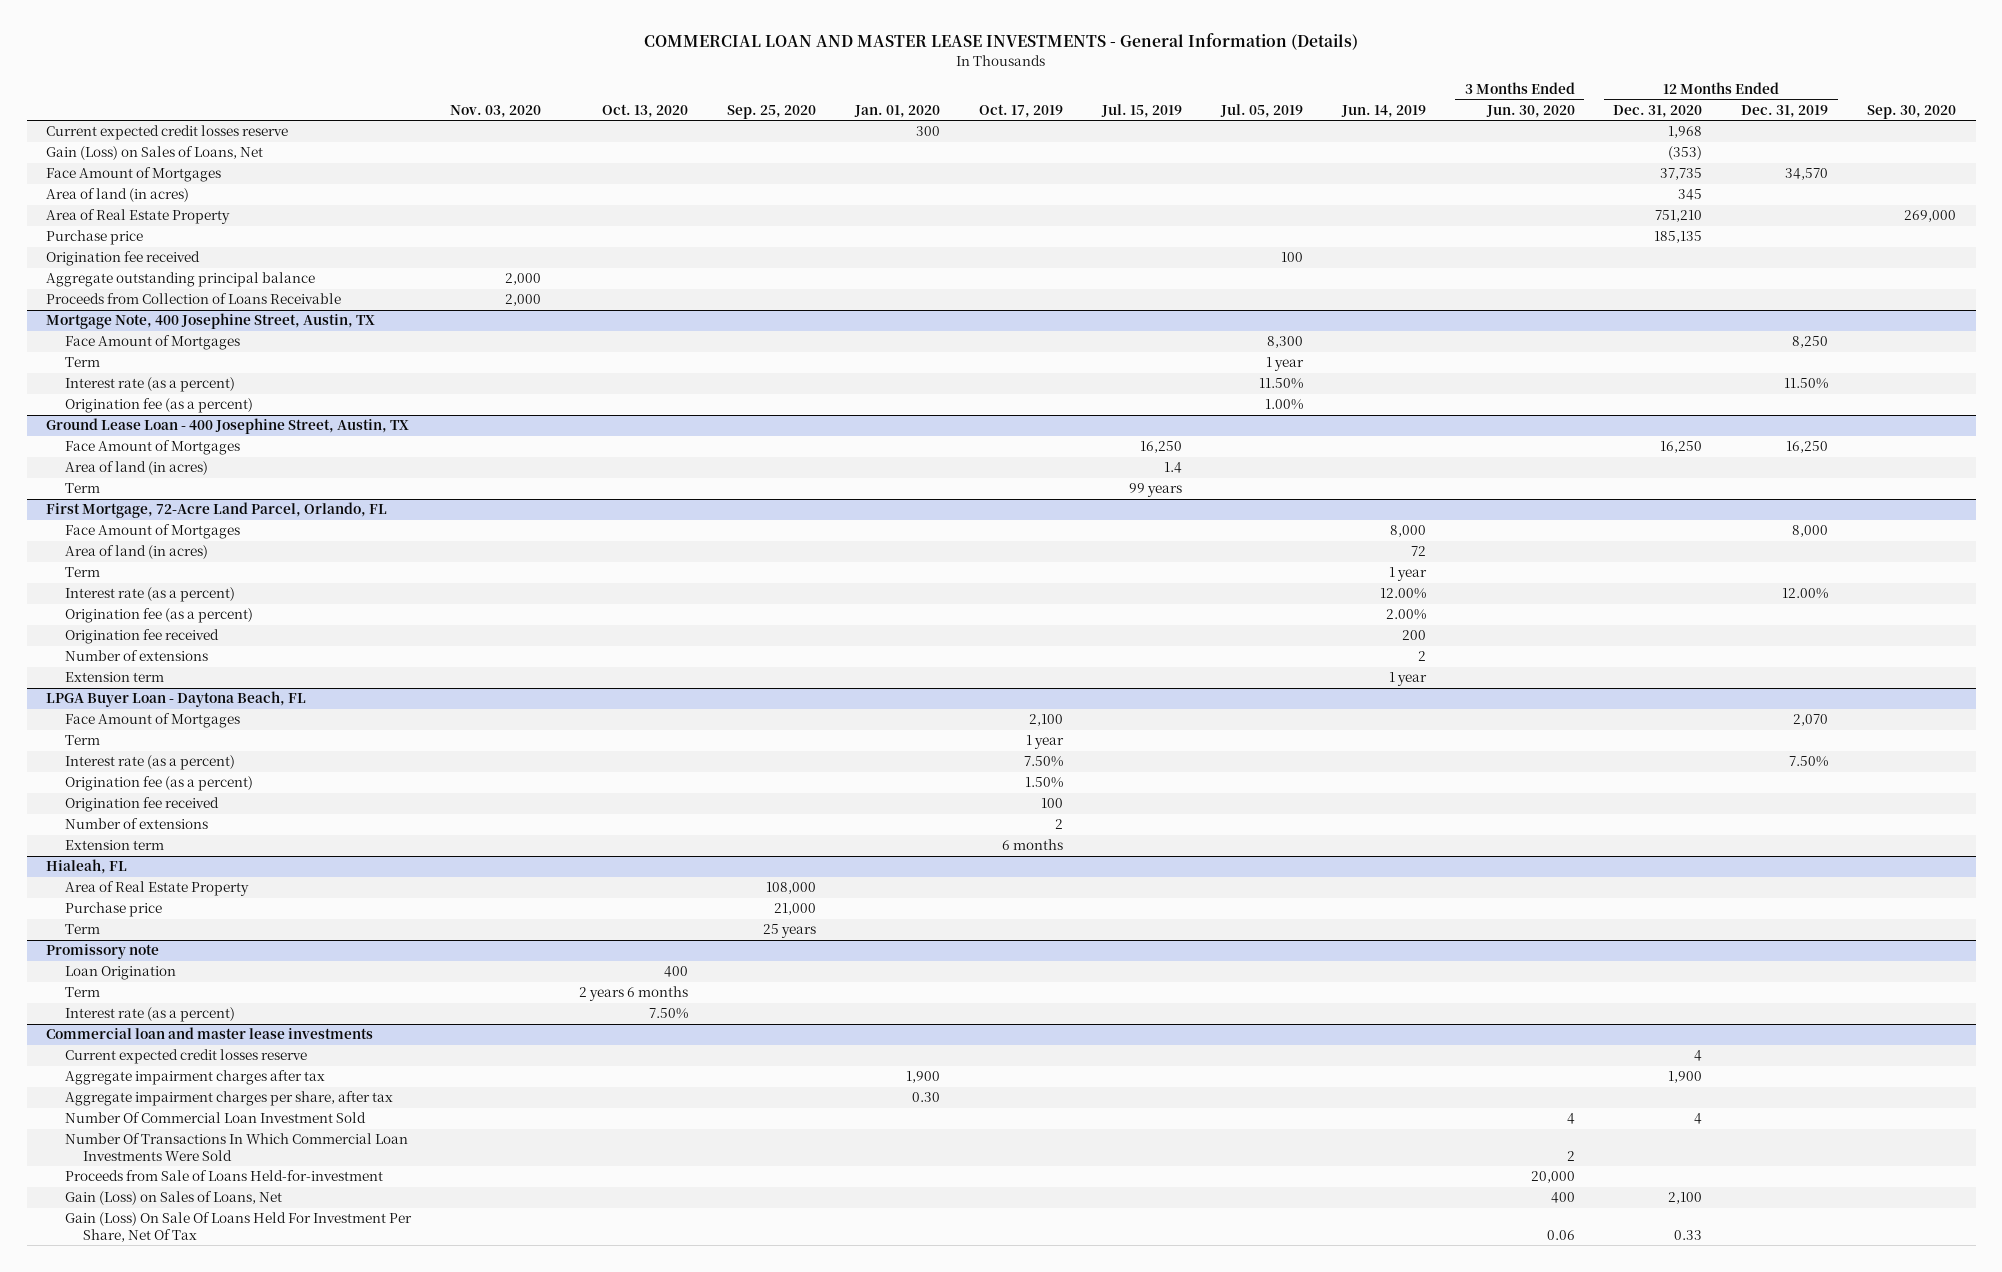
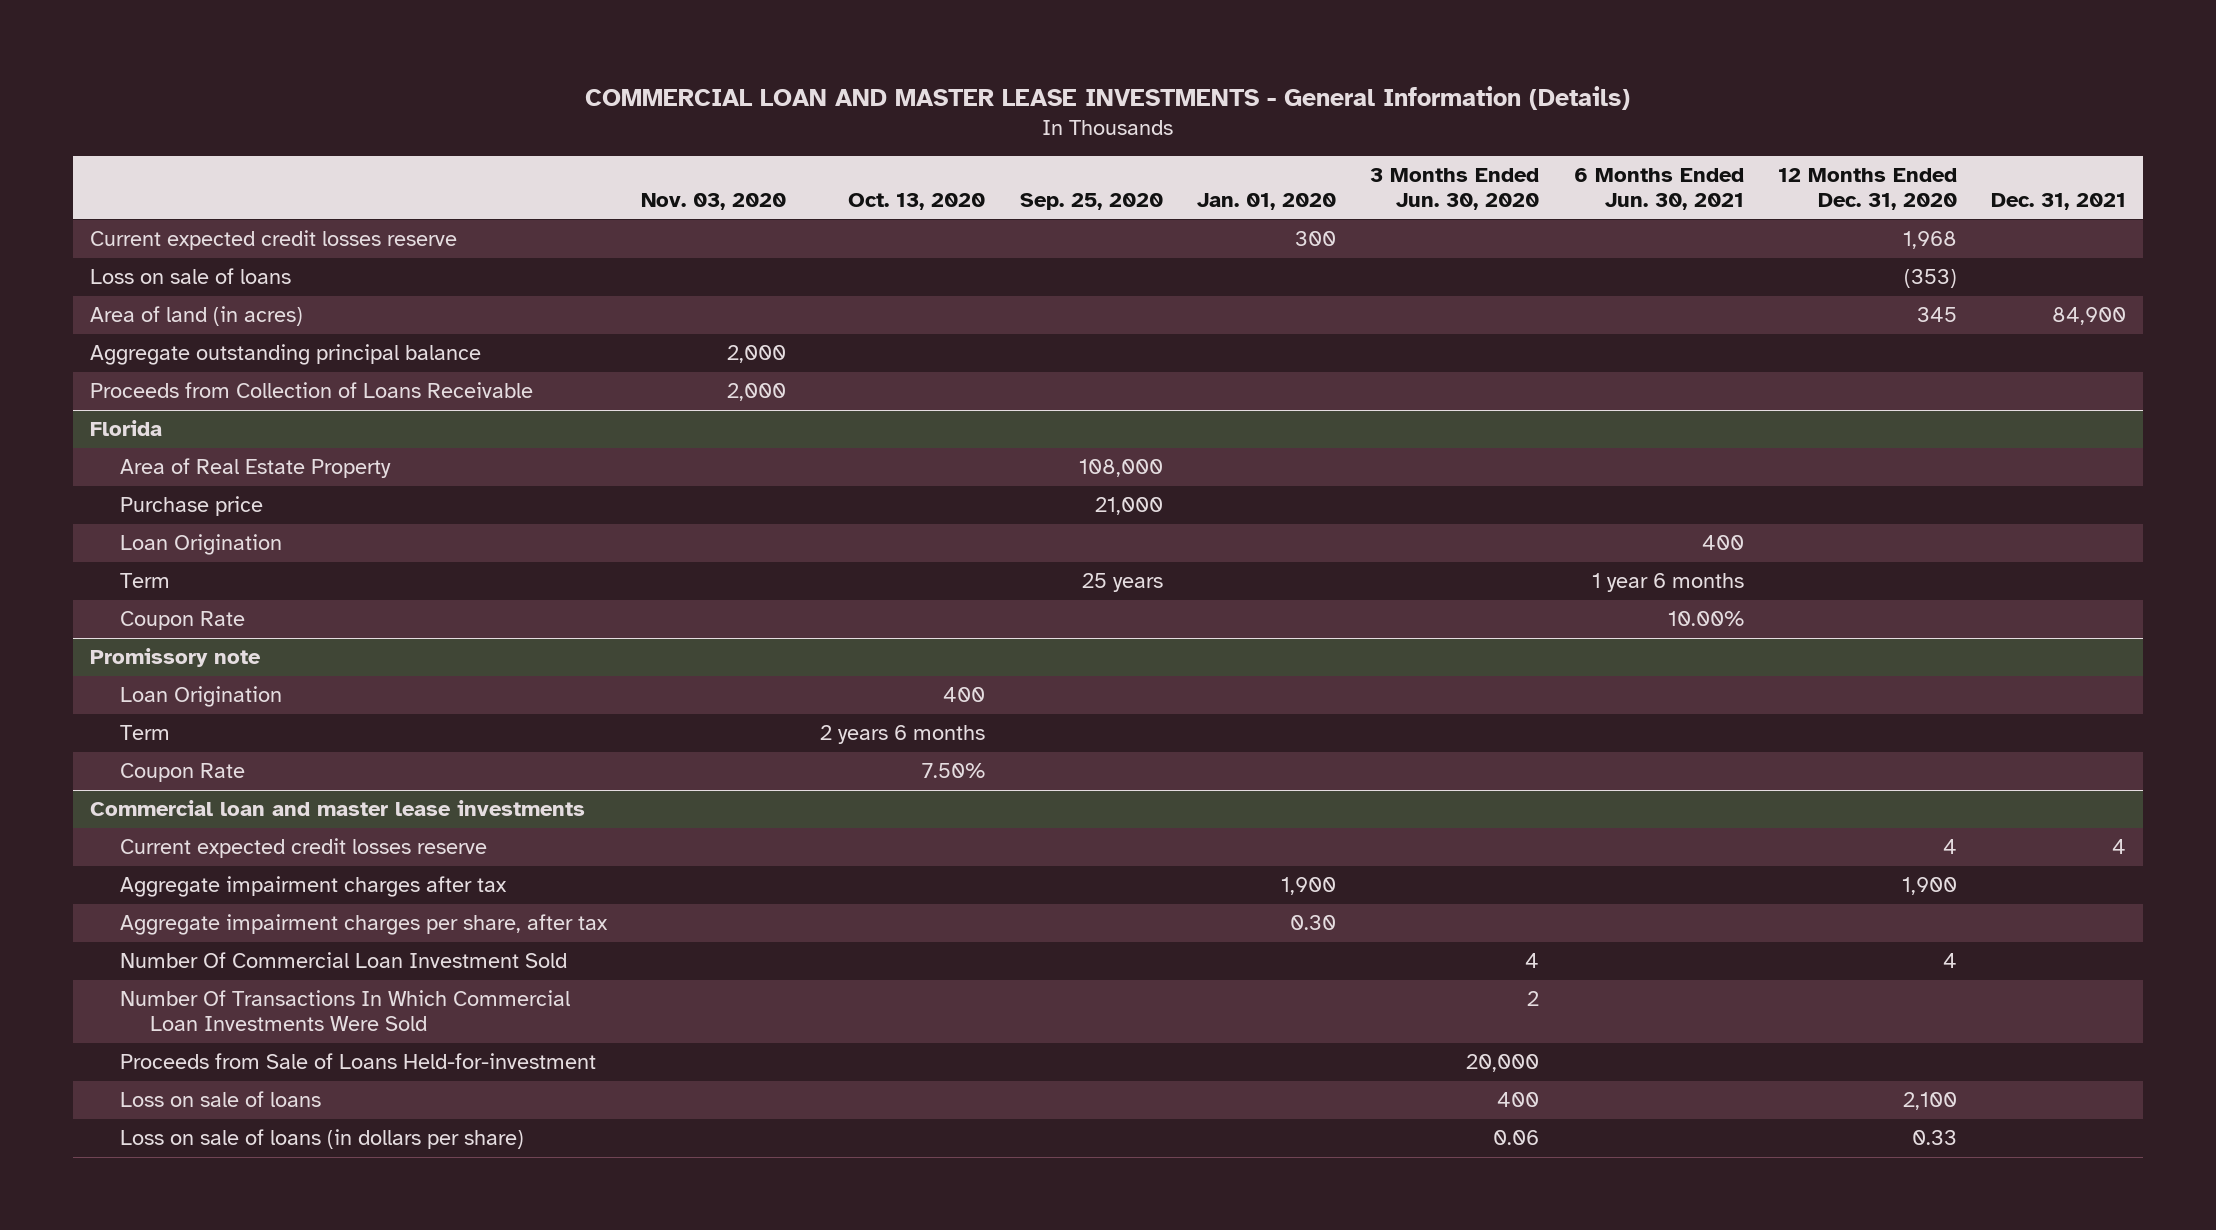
[979,103,1064,118] Oct. 17, 2019 -> none
[1100,103,1182,118] Jul. 15, 2019 -> none
[1219,103,1303,118] Jul. 05, 2019 -> none
[1340,104,1426,118] Jun. 14, 2019 -> none
[1741,104,1829,118] Dec. 31, 2019 -> none
[1867,104,1957,119] Sep. 30, 2020 -> none
none -> [1573,168,1744,211] 6 Months Ended Jun. 30, 2021
none -> [1991,193,2127,211] Dec. 31, 2021
[45,167,221,183] Face Amount of Mortgages -> none
[45,146,263,161] Gain (Loss) on Sales of Loans, Net -> [89,268,291,285] Loss on sale of loans
[45,209,230,225] Area of Real Estate Property -> none
[45,230,143,246] Purchase price -> none
[45,251,200,267] Origination fee received -> none
[45,313,375,330] Mortgage Note, 400 Josephine Street, Austin, TX -> none
[64,335,240,351] Face Amount of Mortgages -> none
[64,357,100,368] Term -> none
[64,377,235,393] Interest rate (as a percent) -> none
[64,398,253,414] Origination fee (as a percent) -> none
[45,418,409,435] Ground Lease Loan - 400 Josephine Street, Austin, TX -> none
[64,440,240,456] Face Amount of Mortgages -> none
[64,461,208,476] Area of land (in acres) -> none
[64,483,100,494] Term -> none
[45,502,387,519] First Mortgage, 72-Acre Land Parcel, Orlando, FL -> none
[64,524,240,540] Face Amount of Mortgages -> none
[64,545,208,560] Area of land (in acres) -> none
[64,567,100,578] Term -> none
[64,587,235,603] Interest rate (as a percent) -> none
[64,608,253,624] Origination fee (as a percent) -> none
[64,629,219,645] Origination fee received -> none
[64,650,208,662] Number of extensions -> none
[64,672,164,683] Extension term -> none
[45,691,306,708] LPGA Buyer Loan - Daytona Beach, FL -> none
[64,713,240,729] Face Amount of Mortgages -> none
[64,735,100,746] Term -> none
[64,755,235,771] Interest rate (as a percent) -> none
[64,776,253,792] Origination fee (as a percent) -> none
[64,797,219,813] Origination fee received -> none
[64,818,208,830] Number of extensions -> none
[64,840,164,851] Extension term -> none
[45,859,127,875] Hialeah, FL -> [89,420,162,437] Florida
none -> [119,534,282,556] Loan Origination
none -> [119,611,245,631] Coupon Rate
[64,1007,235,1023] Interest rate (as a percent) -> [119,763,245,783] Coupon Rate
[64,1191,282,1206] Gain (Loss) on Sales of Loans, Net -> [119,1091,321,1108] Loss on sale of loans
[64,1212,412,1242] Gain (Loss) On Sale Of Loans Held For Investment Per Share, Net Of Tax -> [119,1129,524,1150] Loss on sale of loans (in dollars per share)

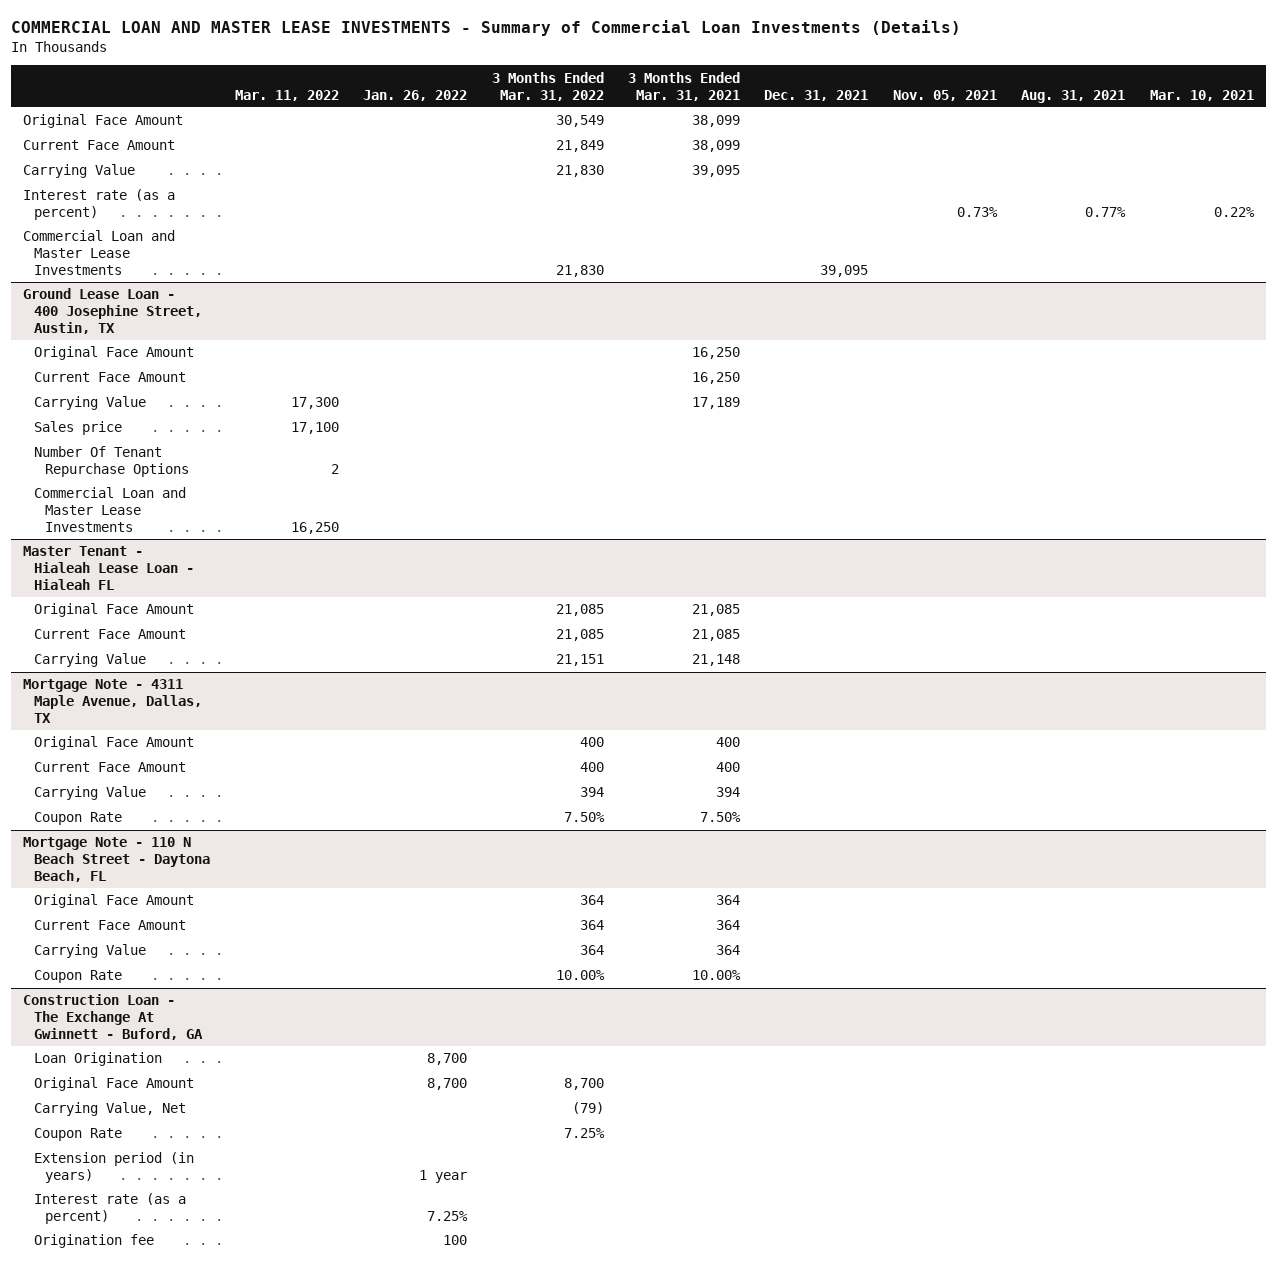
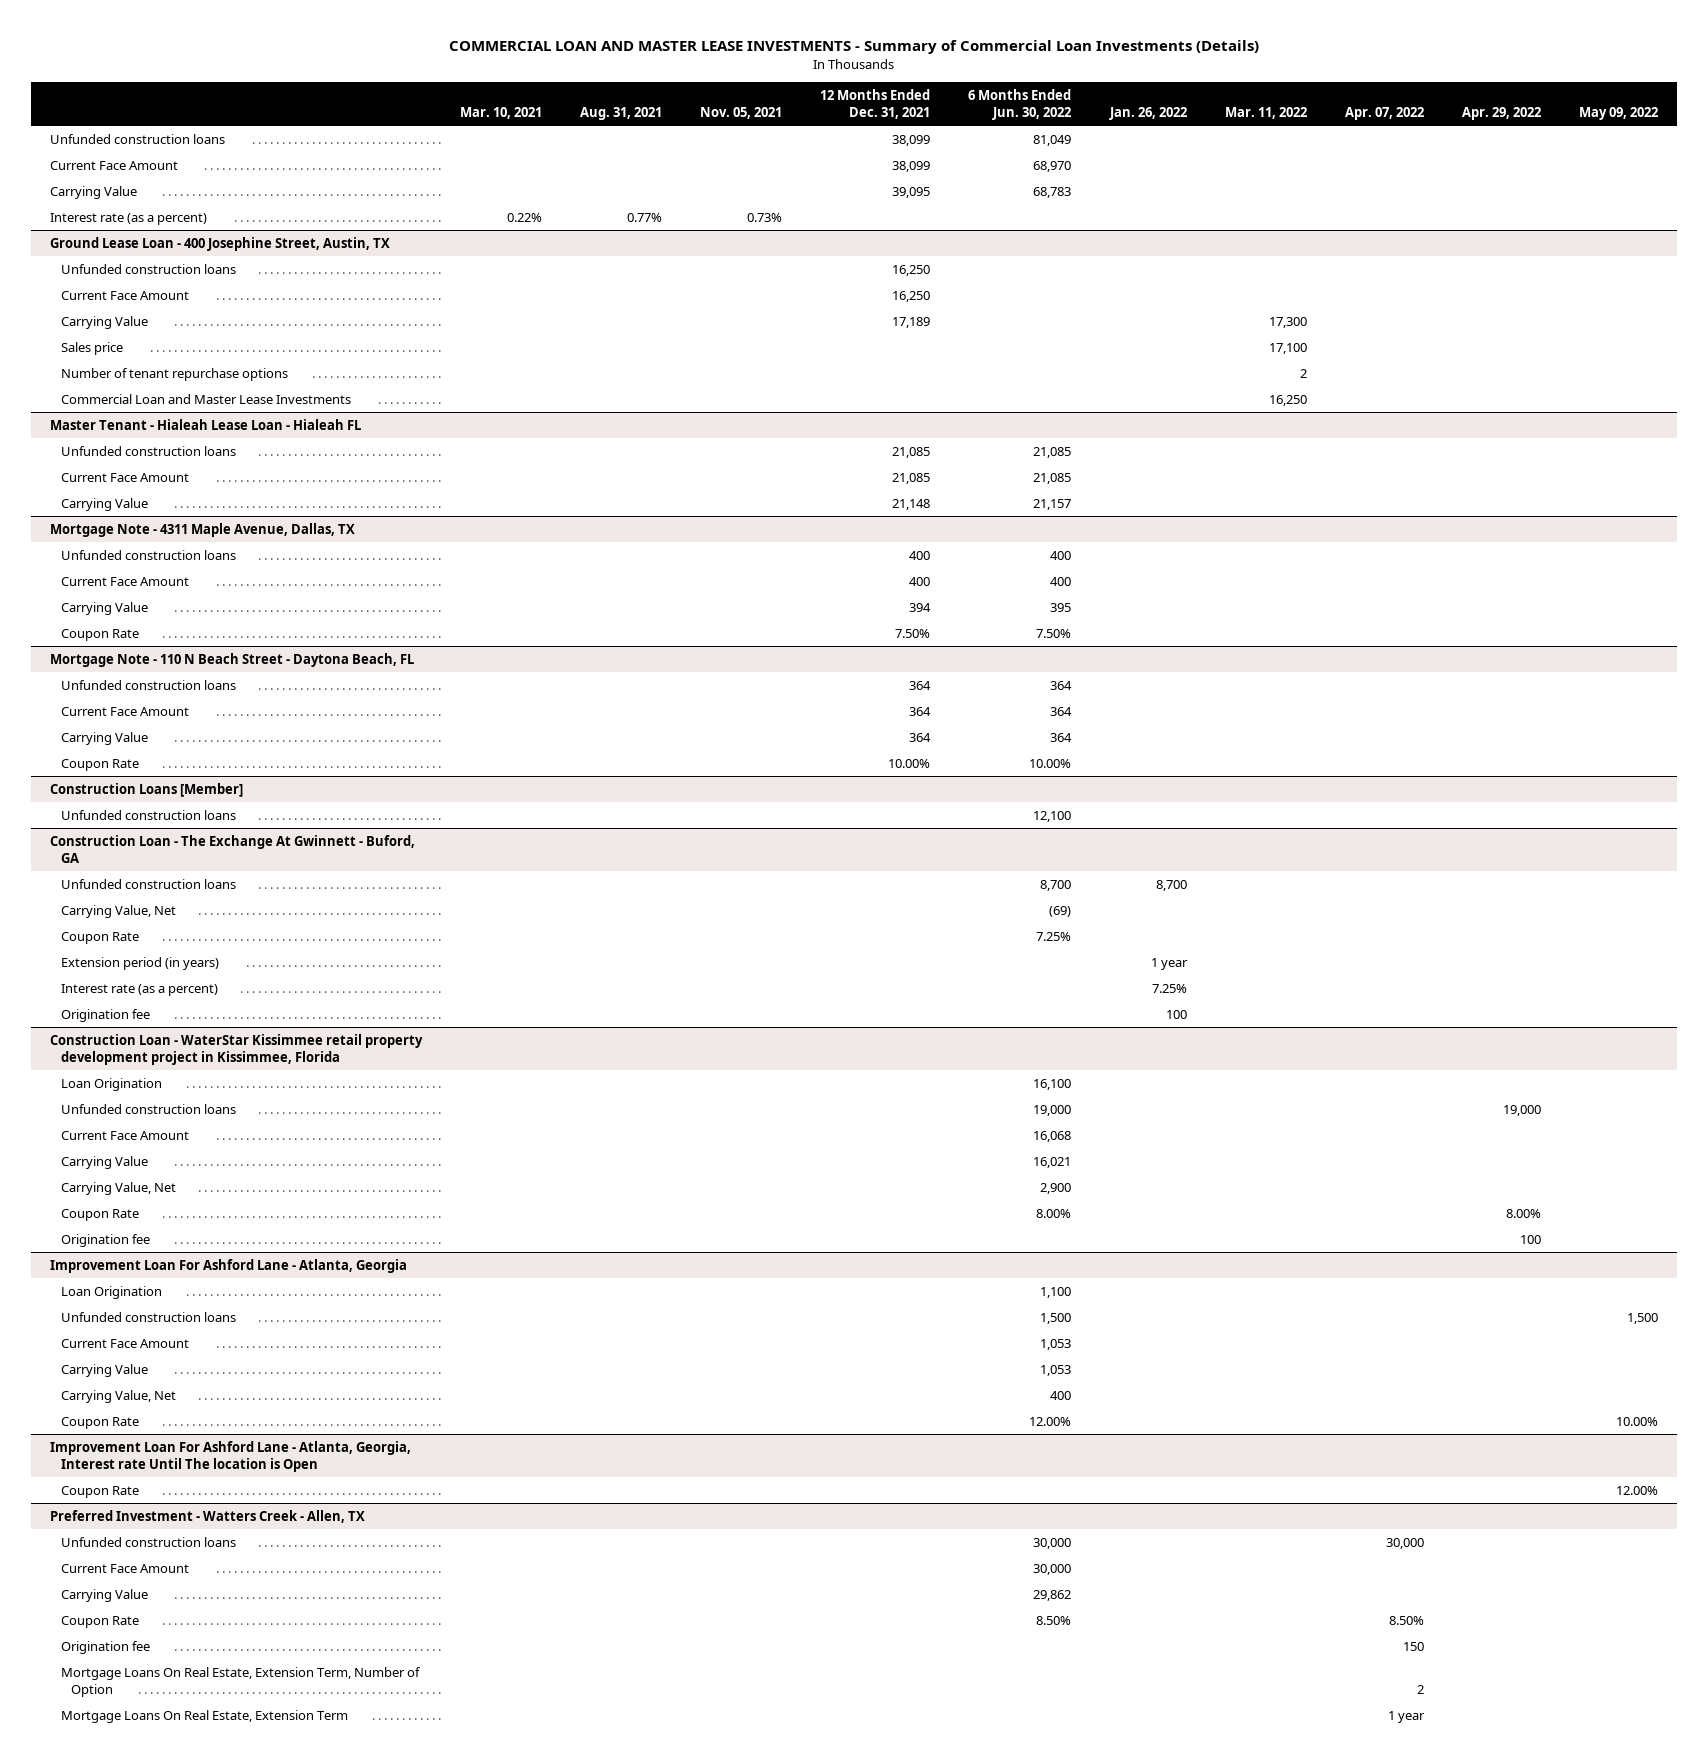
[491,71,604,101] 3 Months Ended Mar. 31, 2022 -> none
[628,71,741,101] 3 Months Ended Mar. 31, 2021 -> none
[764,89,869,101] Dec. 31, 2021 -> none
none -> [820,88,931,119] 12 Months Ended Dec. 31, 2021
none -> [968,88,1072,120] 6 Months Ended Jun. 30, 2022
none -> [1344,106,1424,120] Apr. 07, 2022
none -> [1461,106,1541,120] Apr. 29, 2022
none -> [1579,106,1659,120] May 09, 2022
[23,114,184,129] Original Face Amount -> [49,133,225,144] Unfunded construction loans
[23,230,176,276] Commercial Loan and Master Lease Investments -> none
[34,346,195,361] Original Face Amount -> [60,263,236,274] Unfunded construction loans
[34,446,190,478] Number Of Tenant Repurchase Options -> [60,367,288,381] Number of tenant repurchase options
[34,603,195,618] Original Face Amount -> [60,445,236,456] Unfunded construction loans
[34,736,195,751] Original Face Amount -> [60,549,236,560] Unfunded construction loans
[34,894,195,909] Original Face Amount -> [60,679,236,690] Unfunded construction loans
none -> [49,782,243,797] Construction Loans [Member]
none -> [60,809,236,820] Unfunded construction loans
[34,1052,163,1067] Loan Origination -> none
[34,1077,195,1092] Original Face Amount -> [60,878,236,889] Unfunded construction loans
none -> [49,1033,423,1065] Construction Loan - WaterStar Kissimmee retail property development project in Kissimmee, Florida
none -> [60,1077,162,1091] Loan Origination
none -> [60,1103,236,1114] Unfunded construction loans
none -> [60,1130,189,1140] Current Face Amount
none -> [60,1155,148,1169] Carrying Value
none -> [60,1181,176,1195] Carrying Value, Net
none -> [60,1208,139,1221] Coupon Rate
none -> [60,1233,150,1247] Origination fee
none -> [49,1258,407,1273] Improvement Loan For Ashford Lane - Atlanta, Georgia
none -> [60,1285,162,1299] Loan Origination
none -> [60,1311,236,1322] Unfunded construction loans
none -> [60,1338,189,1348] Current Face Amount
none -> [60,1363,148,1377] Carrying Value
none -> [60,1389,176,1403] Carrying Value, Net
none -> [60,1416,139,1429] Coupon Rate
none -> [49,1440,411,1472] Improvement Loan For Ashford Lane - Atlanta, Georgia, Interest rate Until The location is Open
none -> [60,1485,139,1498] Coupon Rate
none -> [49,1509,365,1523] Preferred Investment - Watters Creek - Allen, TX
none -> [60,1536,236,1547] Unfunded construction loans
none -> [60,1563,189,1573] Current Face Amount
none -> [60,1588,148,1602] Carrying Value
none -> [60,1615,139,1628] Coupon Rate
none -> [60,1640,150,1654] Origination fee
none -> [60,1666,421,1697] Mortgage Loans On Real Estate, Extension Term, Number of Option
none -> [60,1709,348,1723] Mortgage Loans On Real Estate, Extension Term

